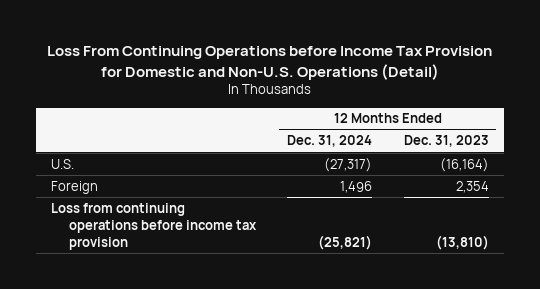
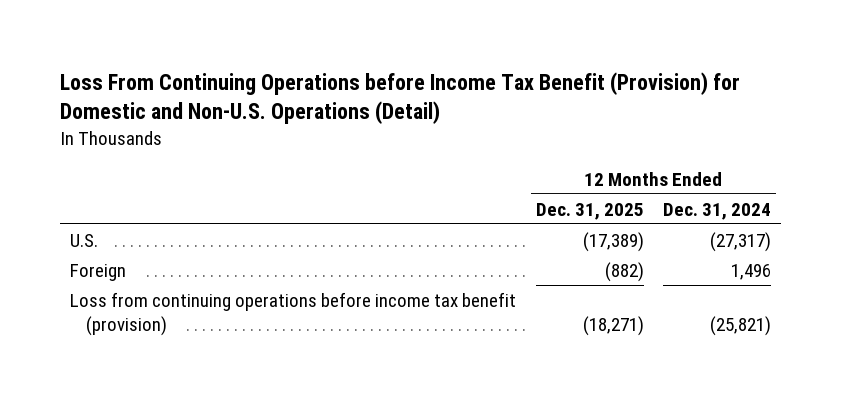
[46,46,492,80] Loss From Continuing Operations before Income Tax Provision for Domestic and Non-U.S. Operations (Detail) -> [60,71,741,125] Loss From Continuing Operations before Income Tax Benefit (Provision) for Domestic and Non-U.S. Operations (Detail)
[403,135,489,148] Dec. 31, 2023 -> none
none -> [535,202,644,220] Dec. 31, 2025
[51,202,257,251] Loss from continuing operations before income tax provision -> [69,291,516,336] Loss from continuing operations before income tax benefit (provision)

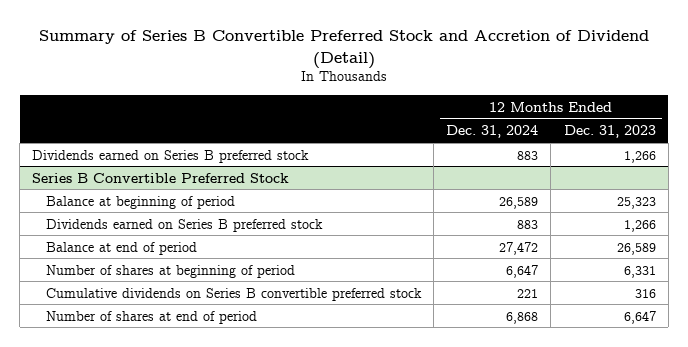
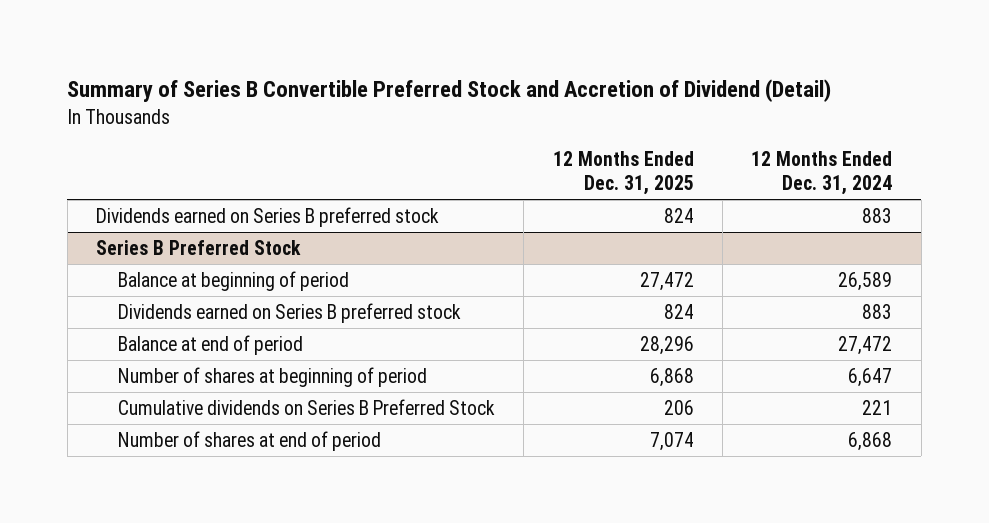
[563,125,656,139] Dec. 31, 2023 -> none
none -> [552,151,694,195] 12 Months Ended Dec. 31, 2025
[32,172,290,183] Series B Convertible Preferred Stock -> [96,240,302,256] Series B Preferred Stock
[45,287,422,301] Cumulative dividends on Series B convertible preferred stock -> [117,399,495,416] Cumulative dividends on Series B Preferred Stock

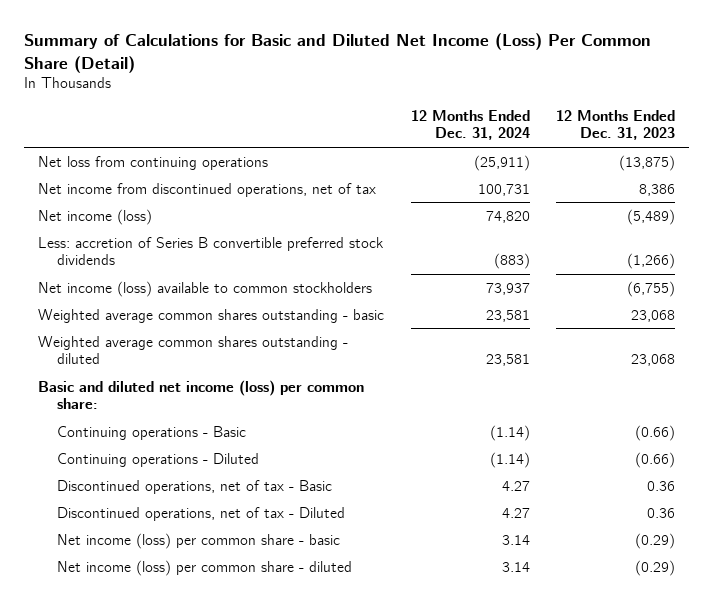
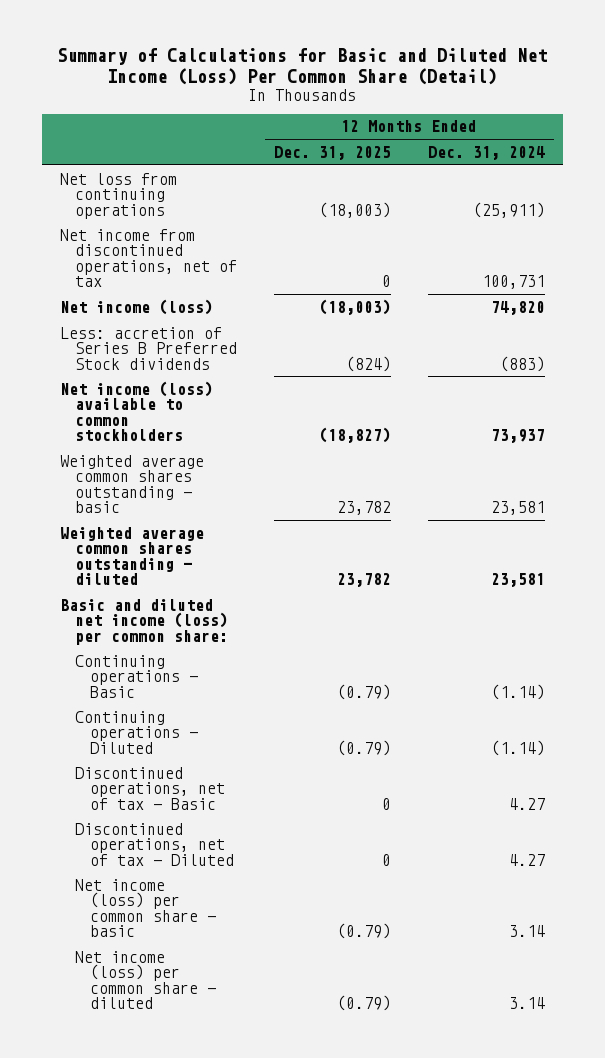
[556,110,676,141] 12 Months Ended Dec. 31, 2023 -> none
none -> [273,145,391,160] Dec. 31, 2025
[37,236,384,266] Less: accretion of Series B convertible preferred stock dividends -> [60,326,237,370] Less: accretion of Series B Preferred Stock dividends

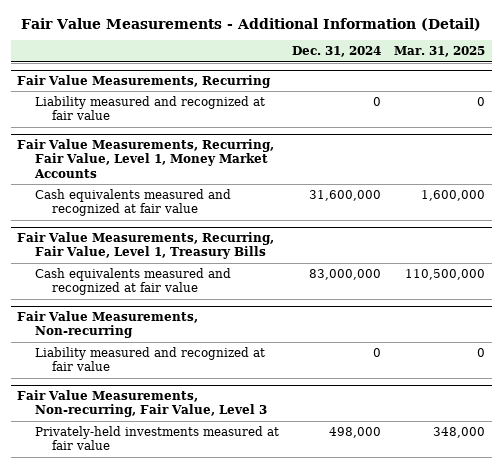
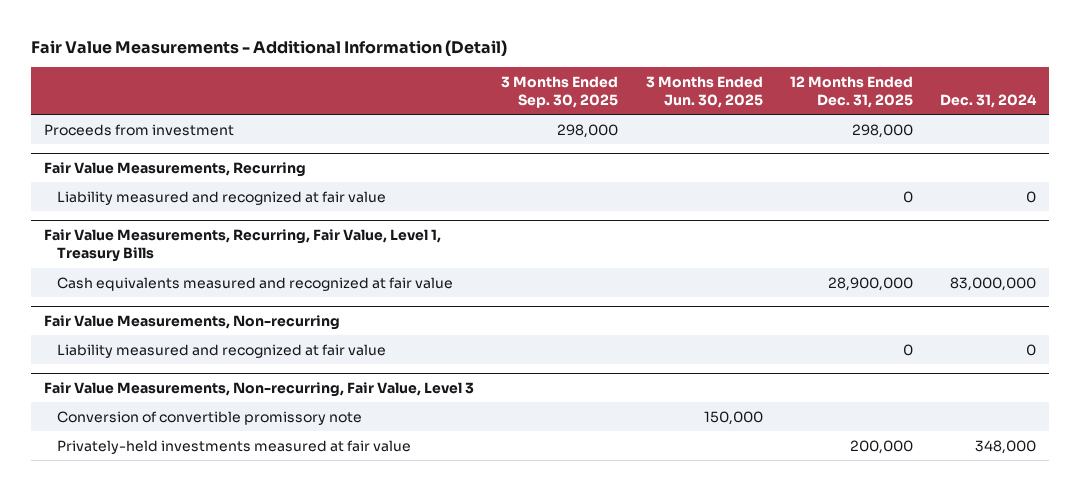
[393,46,485,58] Mar. 31, 2025 -> none
none -> [501,75,619,108] 3 Months Ended Sep. 30, 2025
none -> [645,75,763,108] 3 Months Ended Jun. 30, 2025
none -> [789,75,913,108] 12 Months Ended Dec. 31, 2025
none -> [44,123,235,136] Proceeds from investment
[17,139,275,178] Fair Value Measurements, Recurring, Fair Value, Level 1, Money Market Accounts -> none
[34,188,231,217] Cash equivalents measured and recognized at fair value -> none
none -> [57,410,363,425] Conversion of convertible promissory note
[328,426,381,438] 498,000 -> [974,439,1036,454] 348,000

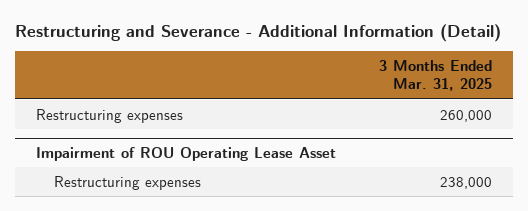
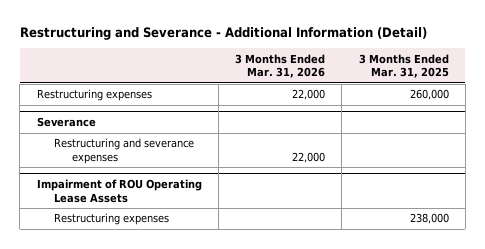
none -> [235,53,326,79] 3 Months Ended Mar. 31, 2026
none -> [36,117,96,128] Severance
none -> [54,138,195,165] Restructuring and severance expenses
[36,146,337,161] Impairment of ROU Operating Lease Asset -> [36,179,202,203] Impairment of ROU Operating Lease Assets

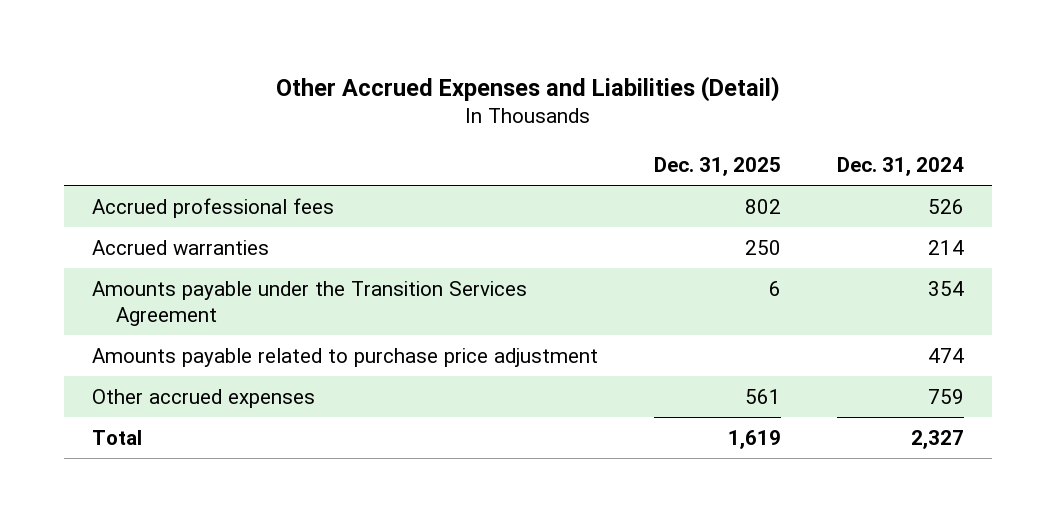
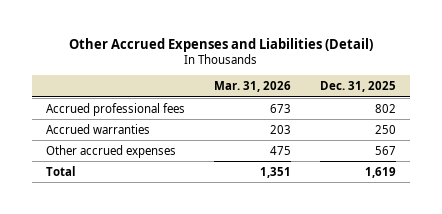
[837,156,965,176] Dec. 31, 2024 -> none
none -> [213,81,291,93] Mar. 31, 2026
[92,280,528,326] Amounts payable under the Transition Services Agreement -> none
[92,347,599,367] Amounts payable related to purchase price adjustment -> none
[745,388,782,404] 561 -> [374,145,396,155] 567

